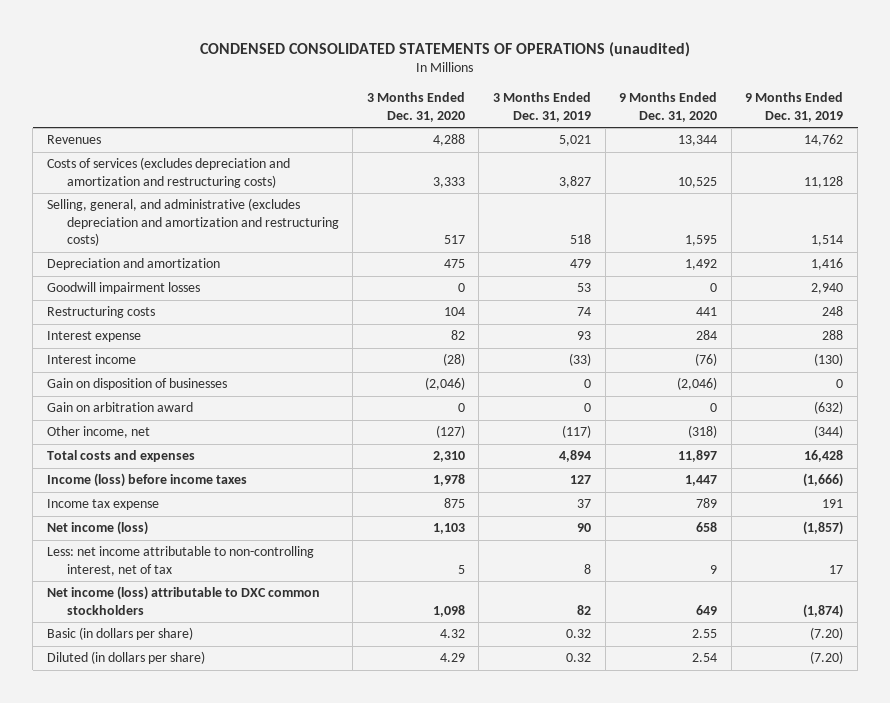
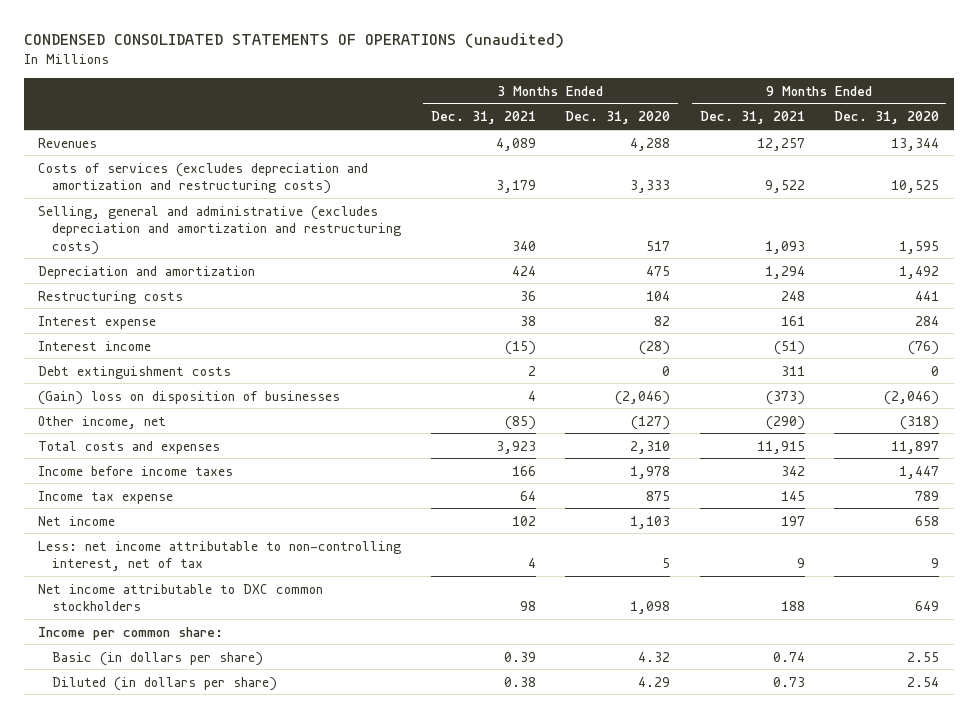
[492,92,591,122] 3 Months Ended Dec. 31, 2019 -> none
[745,92,844,122] 9 Months Ended Dec. 31, 2019 -> none
none -> [430,111,536,125] Dec. 31, 2021
none -> [699,111,805,125] Dec. 31, 2021
[47,198,339,247] Selling, general, and administrative (excludes depreciation and amortization and restructuring costs) -> [38,205,402,255] Selling, general and administrative (excludes depreciation and amortization and restructuring costs)
[47,282,201,295] Goodwill impairment losses -> none
[47,402,194,413] Gain on arbitration award -> none
none -> [38,365,232,379] Debt extinguishment costs
[47,378,228,391] Gain on disposition of businesses -> [38,390,341,405] (Gain) loss on disposition of businesses
[47,473,248,488] Income (loss) before income taxes -> [38,465,234,476] Income before income taxes
[47,521,149,536] Net income (loss) -> [38,515,116,526] Net income
[47,586,321,615] Net income (loss) attributable to DXC common stockholders -> [38,583,324,612] Net income attributable to DXC common stockholders
none -> [38,626,224,640] Income per common share:

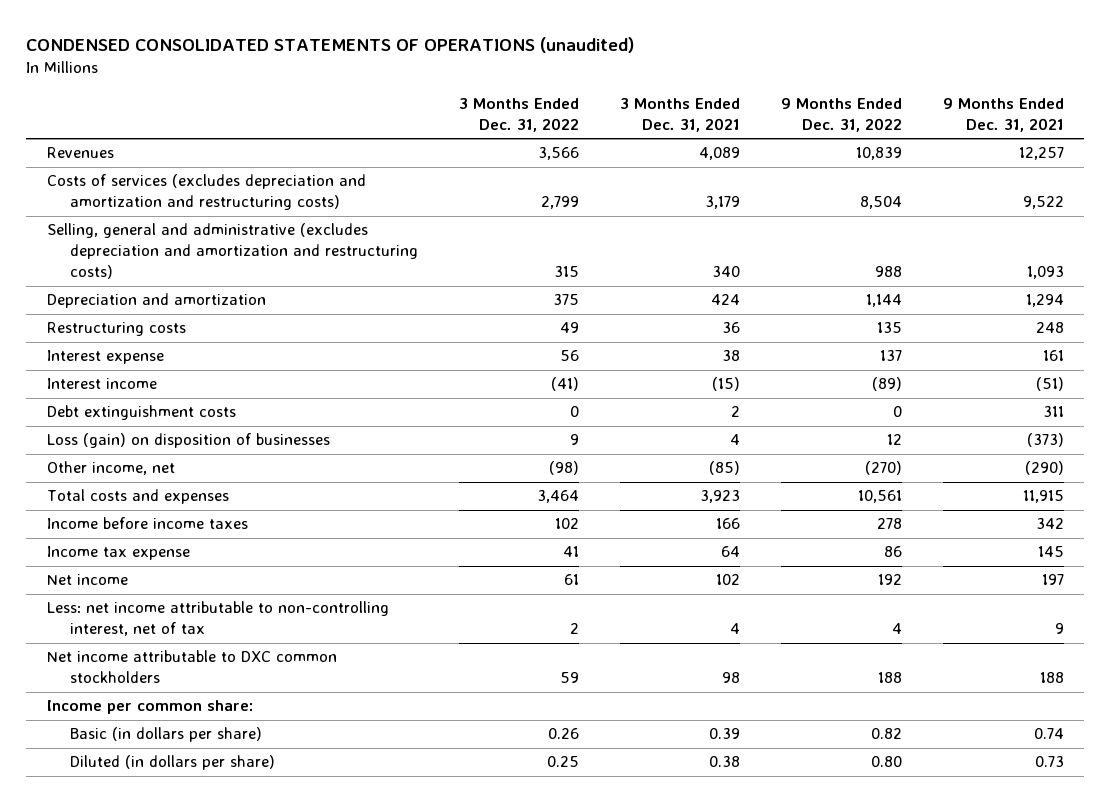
[565,111,671,125] Dec. 31, 2020 -> none
[834,111,940,125] Dec. 31, 2020 -> none
none -> [459,98,580,133] 3 Months Ended Dec. 31, 2022
none -> [780,98,902,133] 9 Months Ended Dec. 31, 2022
[38,390,341,405] (Gain) loss on disposition of businesses -> [46,433,330,449] Loss (gain) on disposition of businesses

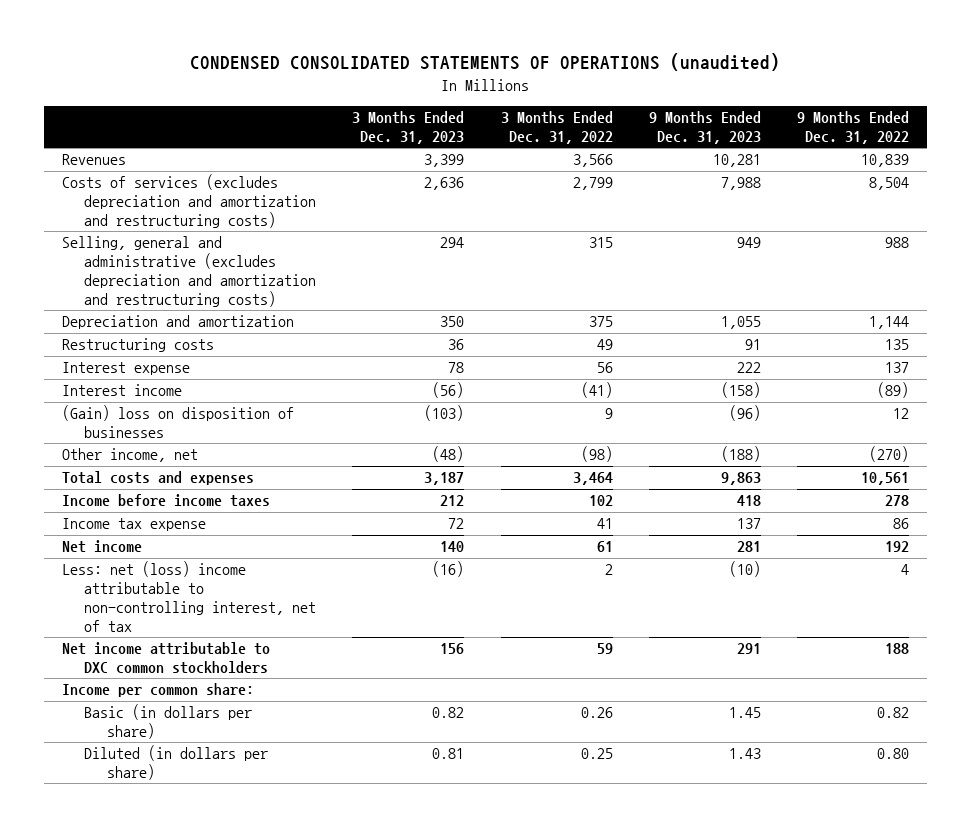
[619,98,740,133] 3 Months Ended Dec. 31, 2021 -> none
[942,98,1064,133] 9 Months Ended Dec. 31, 2021 -> none
none -> [352,111,465,145] 3 Months Ended Dec. 31, 2023
none -> [648,111,761,145] 9 Months Ended Dec. 31, 2023
[46,405,236,421] Debt extinguishment costs -> none
[46,433,330,449] Loss (gain) on disposition of businesses -> [61,405,294,439] (Gain) loss on disposition of businesses
[46,601,389,637] Less: net income attributable to non-controlling interest, net of tax -> [61,561,317,632] Less: net (loss) income attributable to non-controlling interest, net of tax

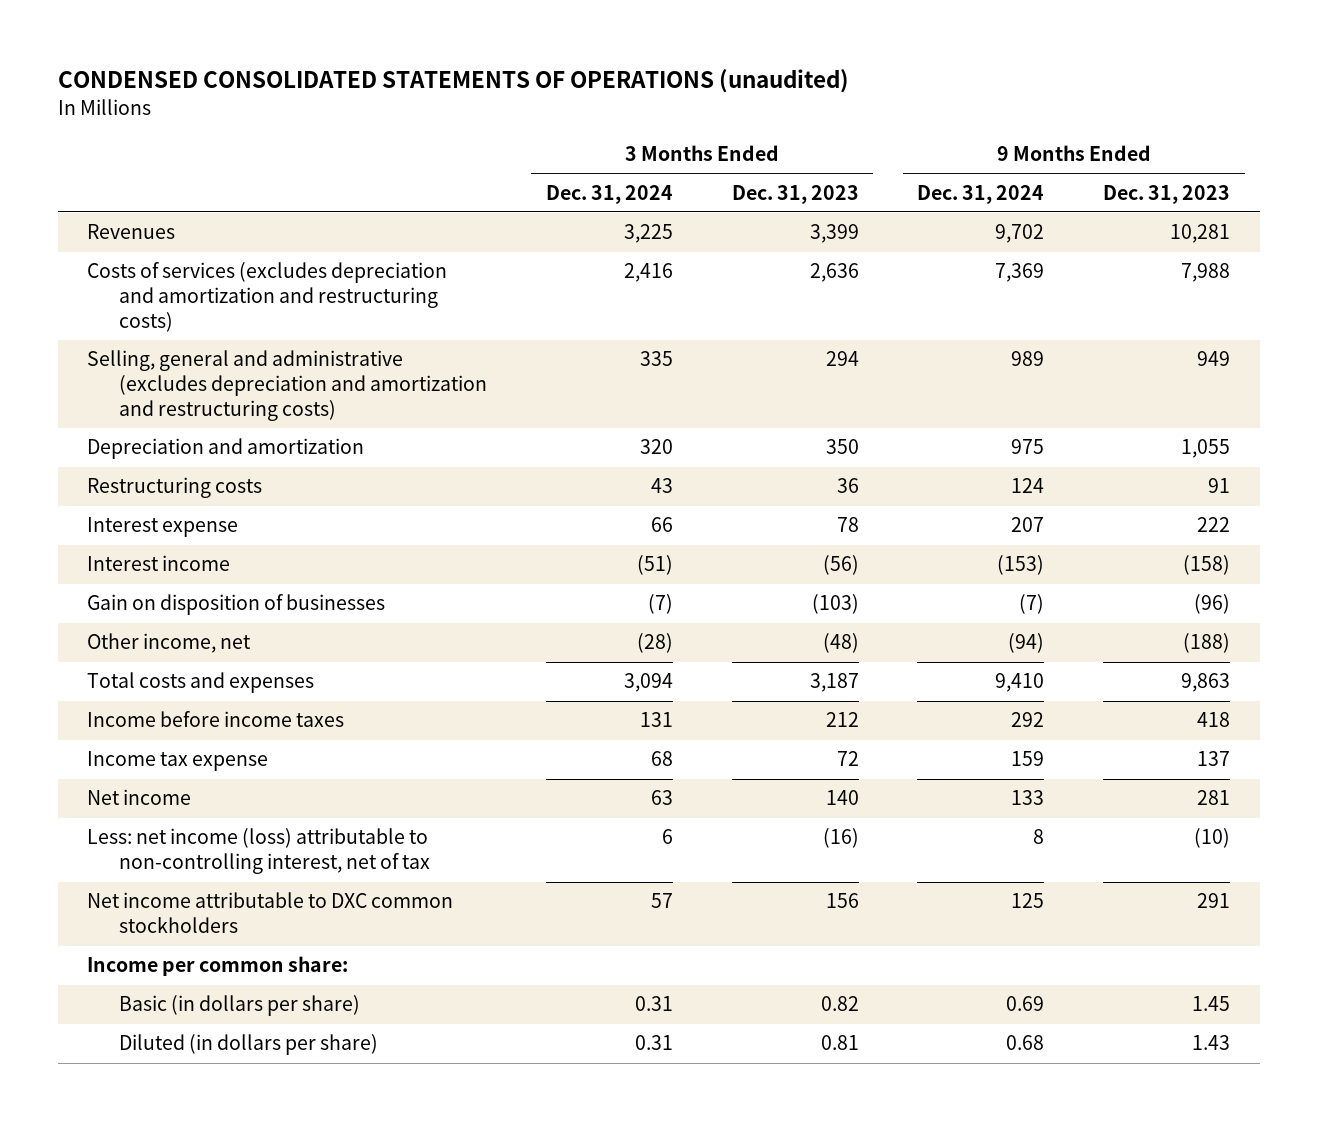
[500,111,613,145] 3 Months Ended Dec. 31, 2022 -> none
[796,111,909,145] 9 Months Ended Dec. 31, 2022 -> none
none -> [545,184,673,204] Dec. 31, 2024
none -> [917,184,1045,204] Dec. 31, 2024
[61,405,294,439] (Gain) loss on disposition of businesses -> [87,594,386,616] Gain on disposition of businesses
[61,561,317,632] Less: net (loss) income attributable to non-controlling interest, net of tax -> [87,828,430,875] Less: net income (loss) attributable to non-controlling interest, net of tax

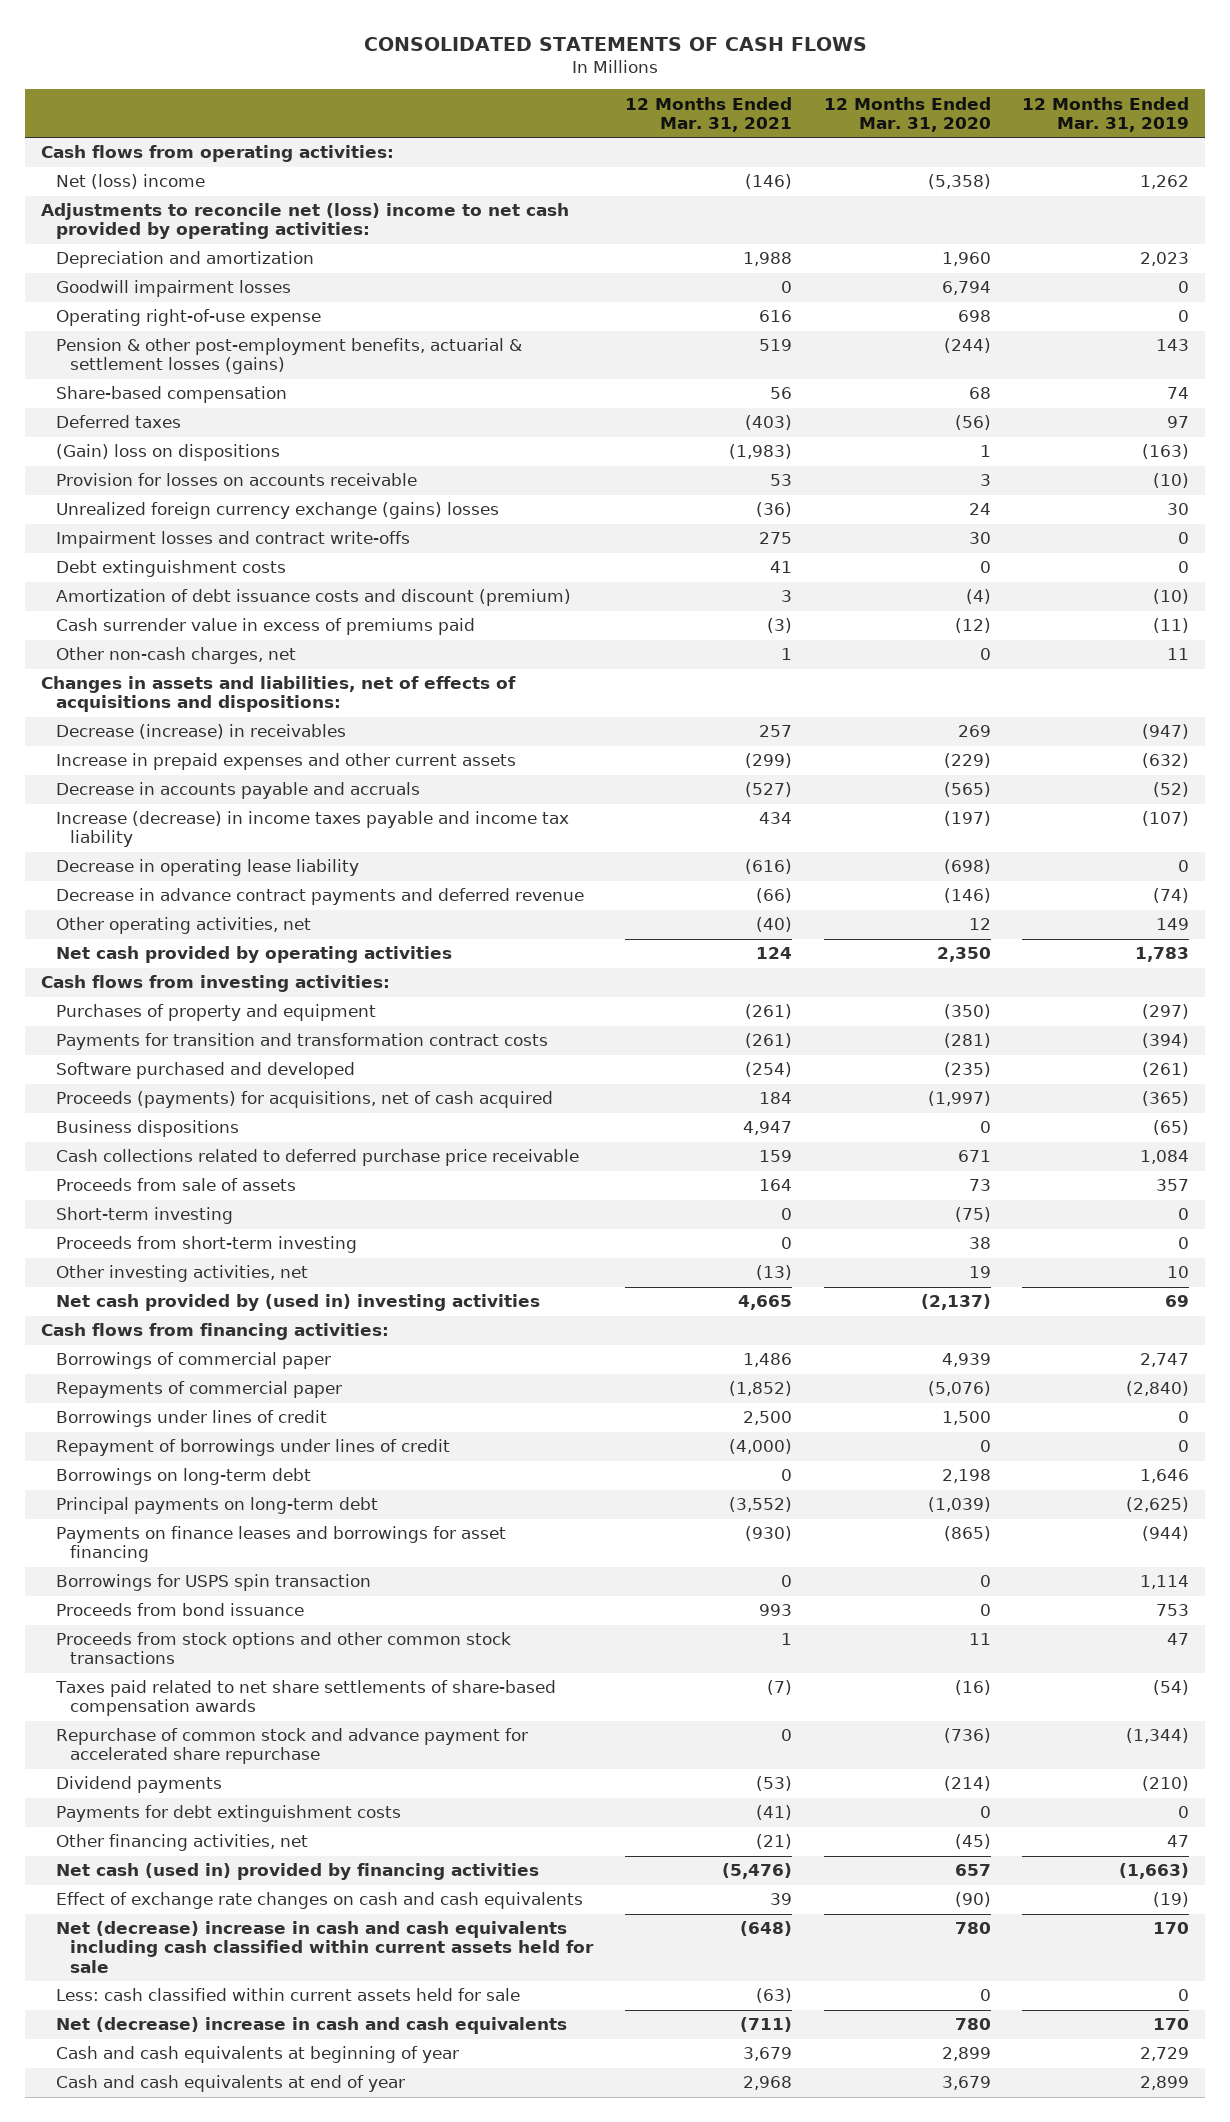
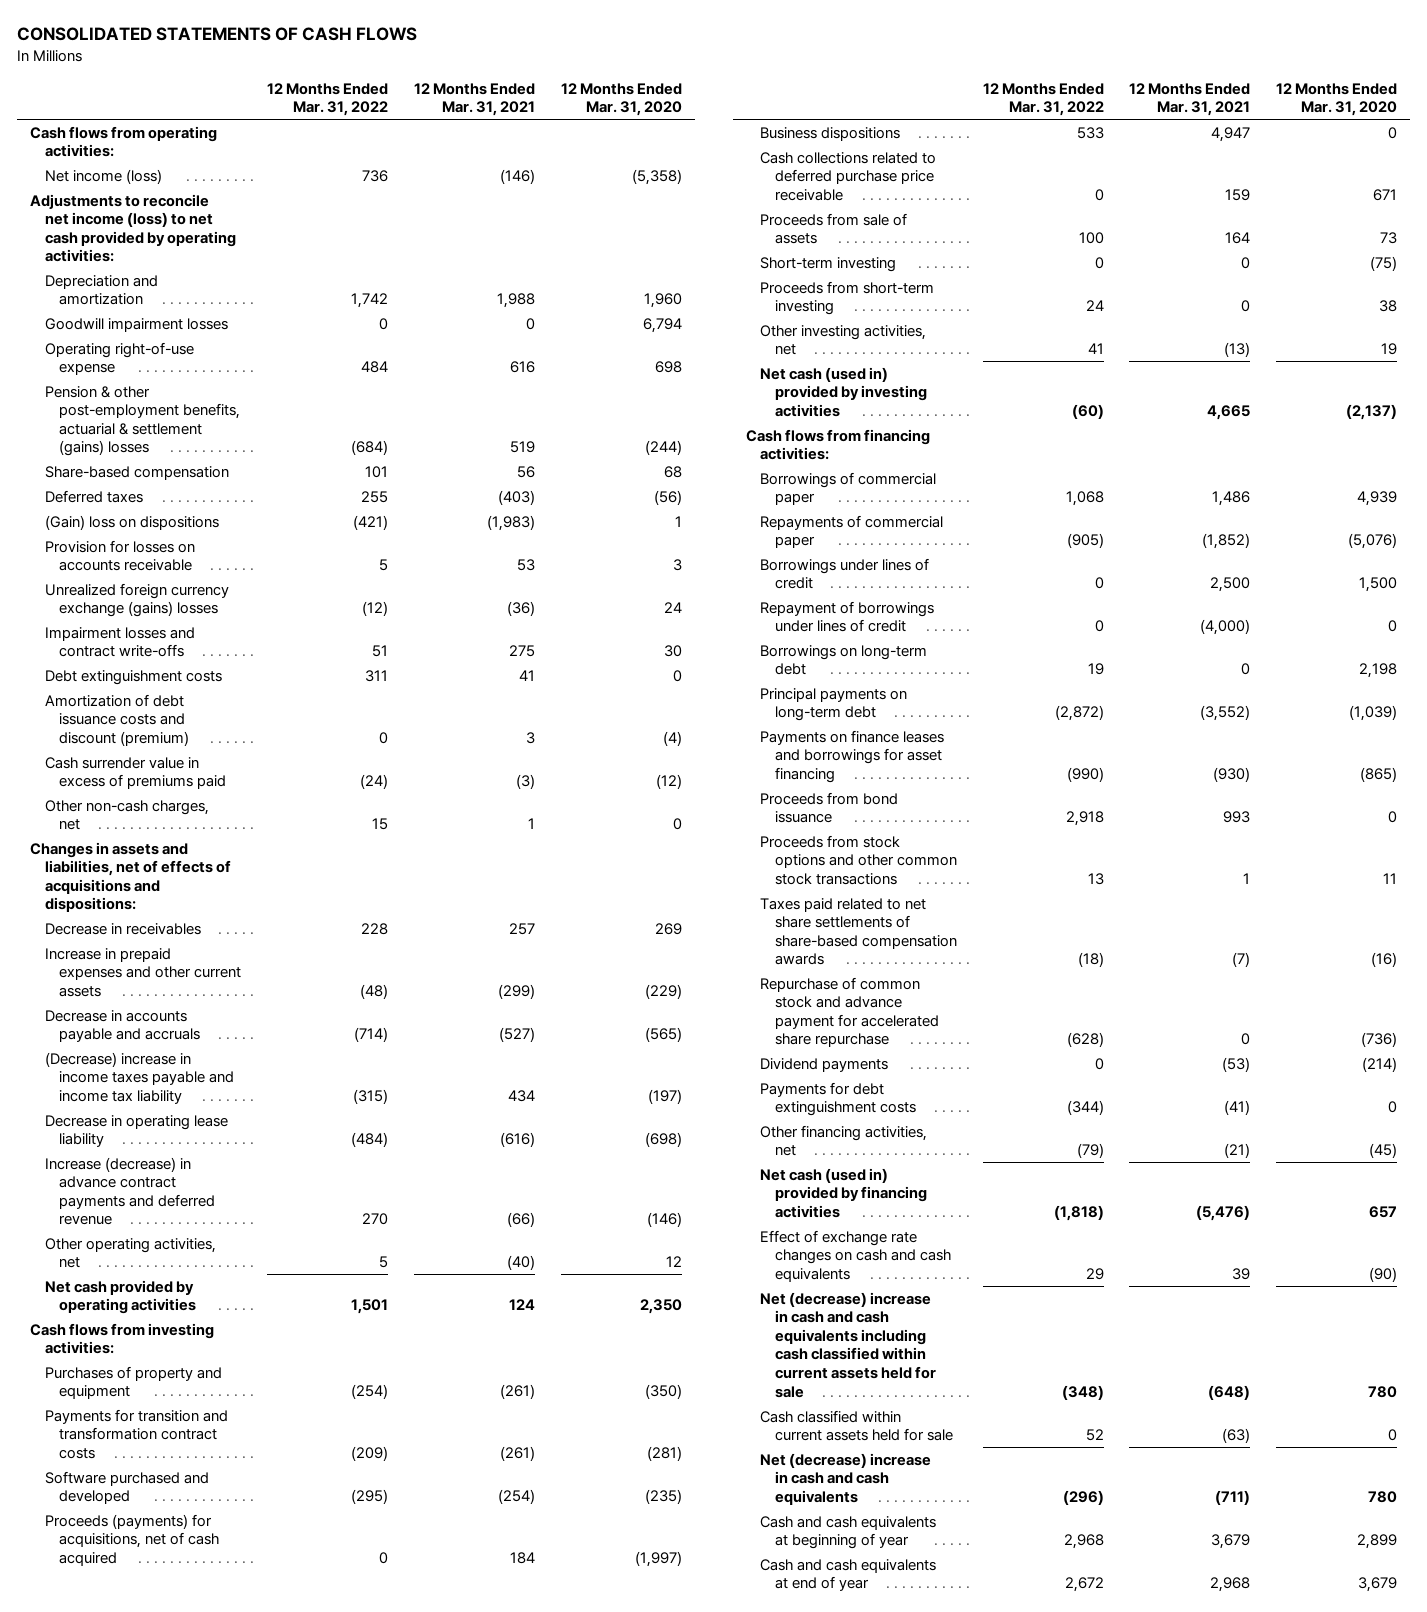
[1022,96,1190,132] 12 Months Ended Mar. 31, 2019 -> none
none -> [266,82,388,117] 12 Months Ended Mar. 31, 2022
[55,174,205,190] Net (loss) income -> [44,168,162,184] Net income (loss)
[40,203,569,240] Adjustments to reconcile net (loss) income to net cash provided by operating activities: -> [29,193,236,263] Adjustments to reconcile net income (loss) to net cash provided by operating activities:
[55,338,522,375] Pension & other post-employment benefits, actuarial & settlement losses (gains) -> [44,385,241,457] Pension & other post-employment benefits, actuarial & settlement (gains) losses
[55,724,346,740] Decrease (increase) in receivables -> [44,922,201,935] Decrease in receivables
[55,811,569,848] Increase (decrease) in income taxes payable and income tax liability -> [44,1051,235,1104] (Decrease) increase in income taxes payable and income tax liability
[55,888,584,906] Decrease in advance contract payments and deferred revenue -> [44,1156,216,1226] Increase (decrease) in advance contract payments and deferred revenue
[55,1294,540,1312] Net cash provided by (used in) investing activities -> [760,366,927,417] Net cash (used in) provided by investing activities
[55,1574,371,1592] Borrowings for USPS spin transaction -> none
[55,1988,520,2002] Less: cash classified within current assets held for sale -> [760,1409,953,1442] Cash classified within current assets held for sale

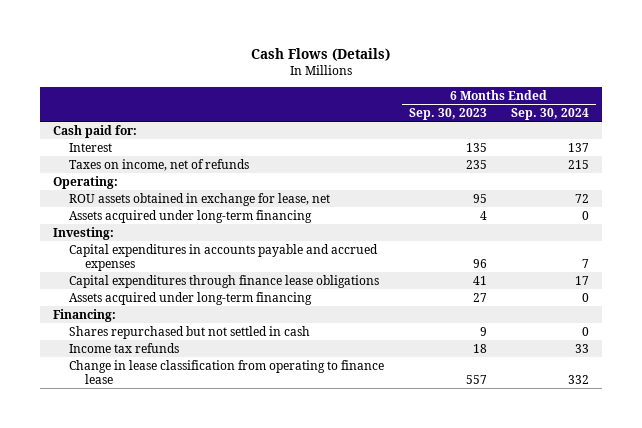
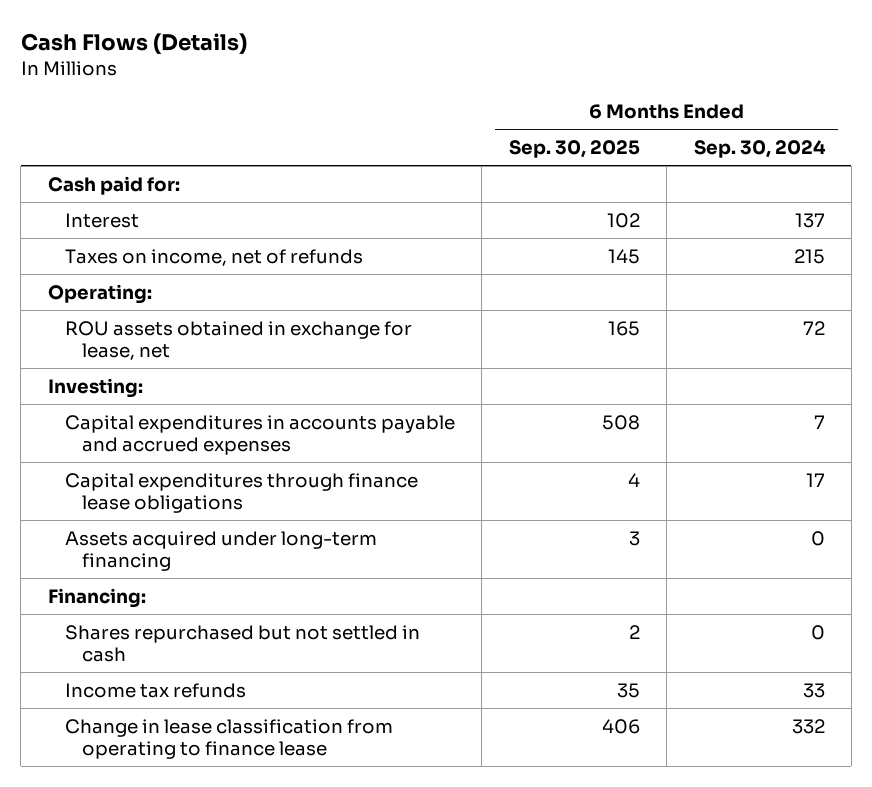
[408,107,487,120] Sep. 30, 2023 -> none
none -> [508,140,640,159] Sep. 30, 2025
[68,209,312,223] Assets acquired under long-term financing -> none

